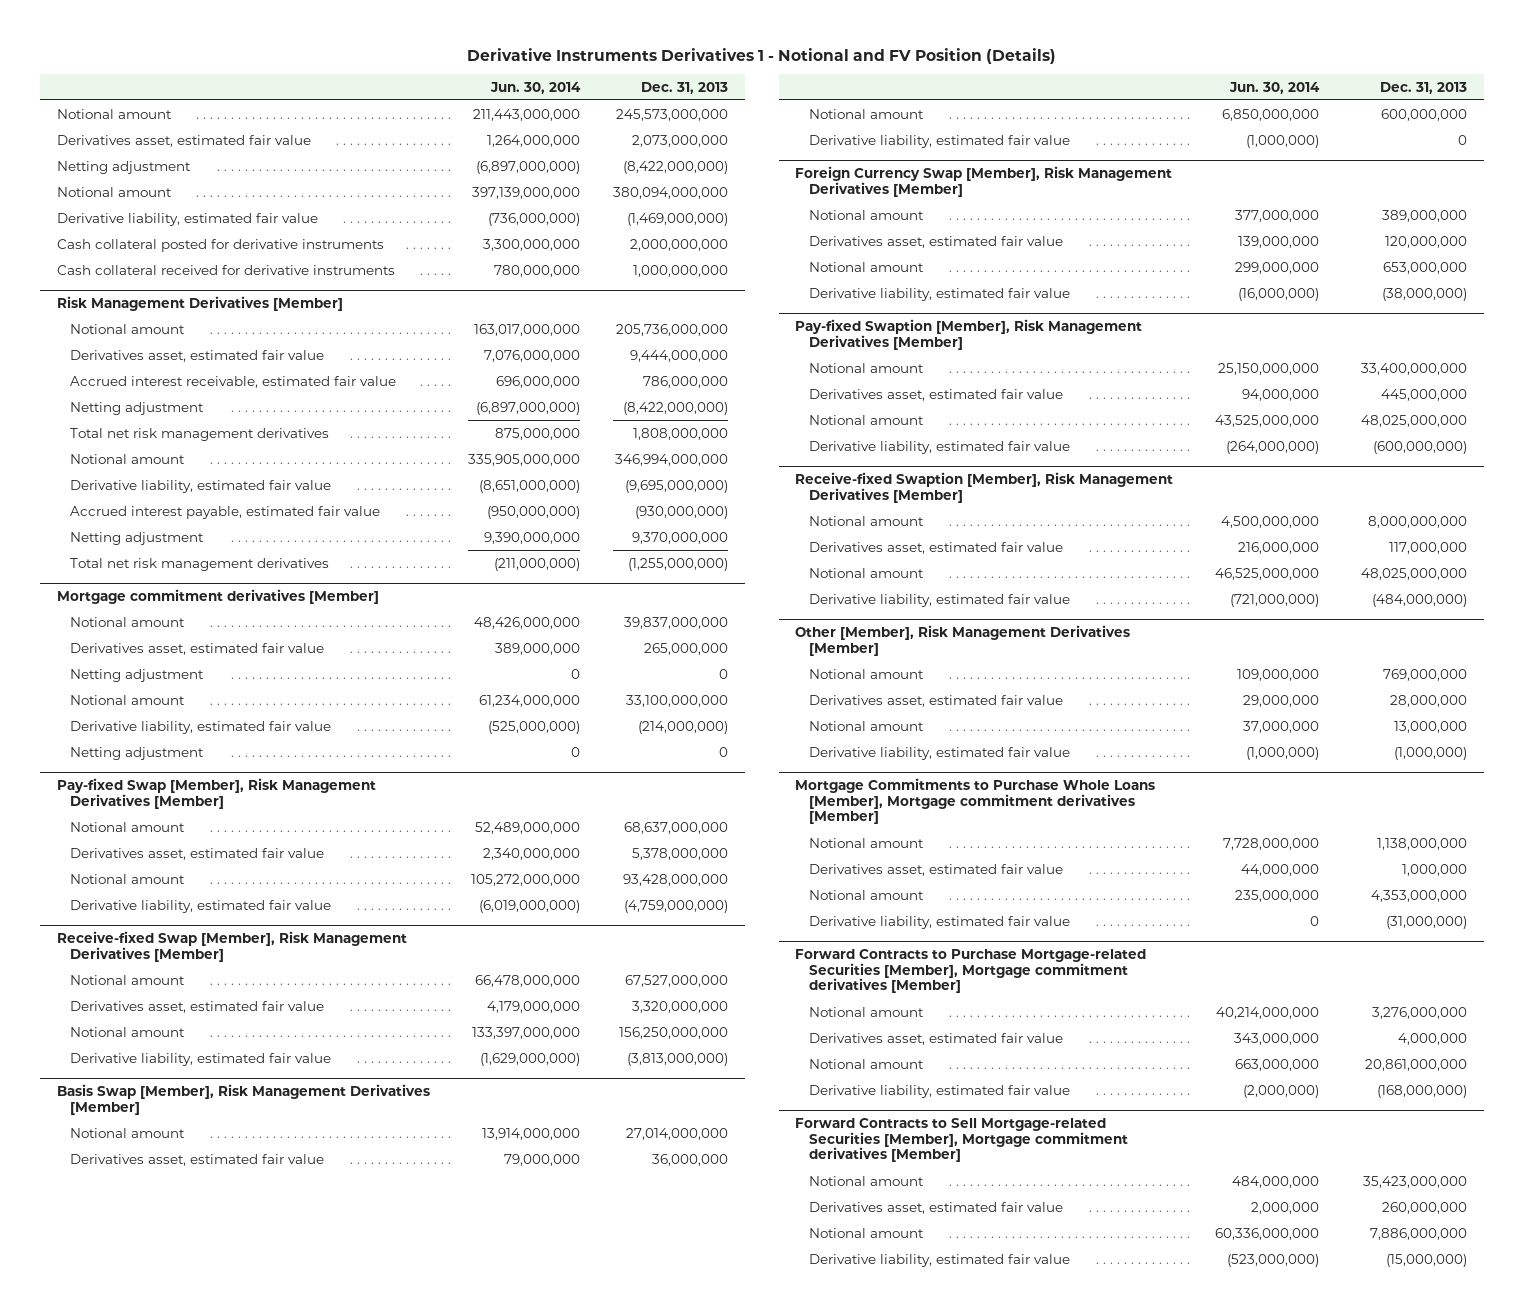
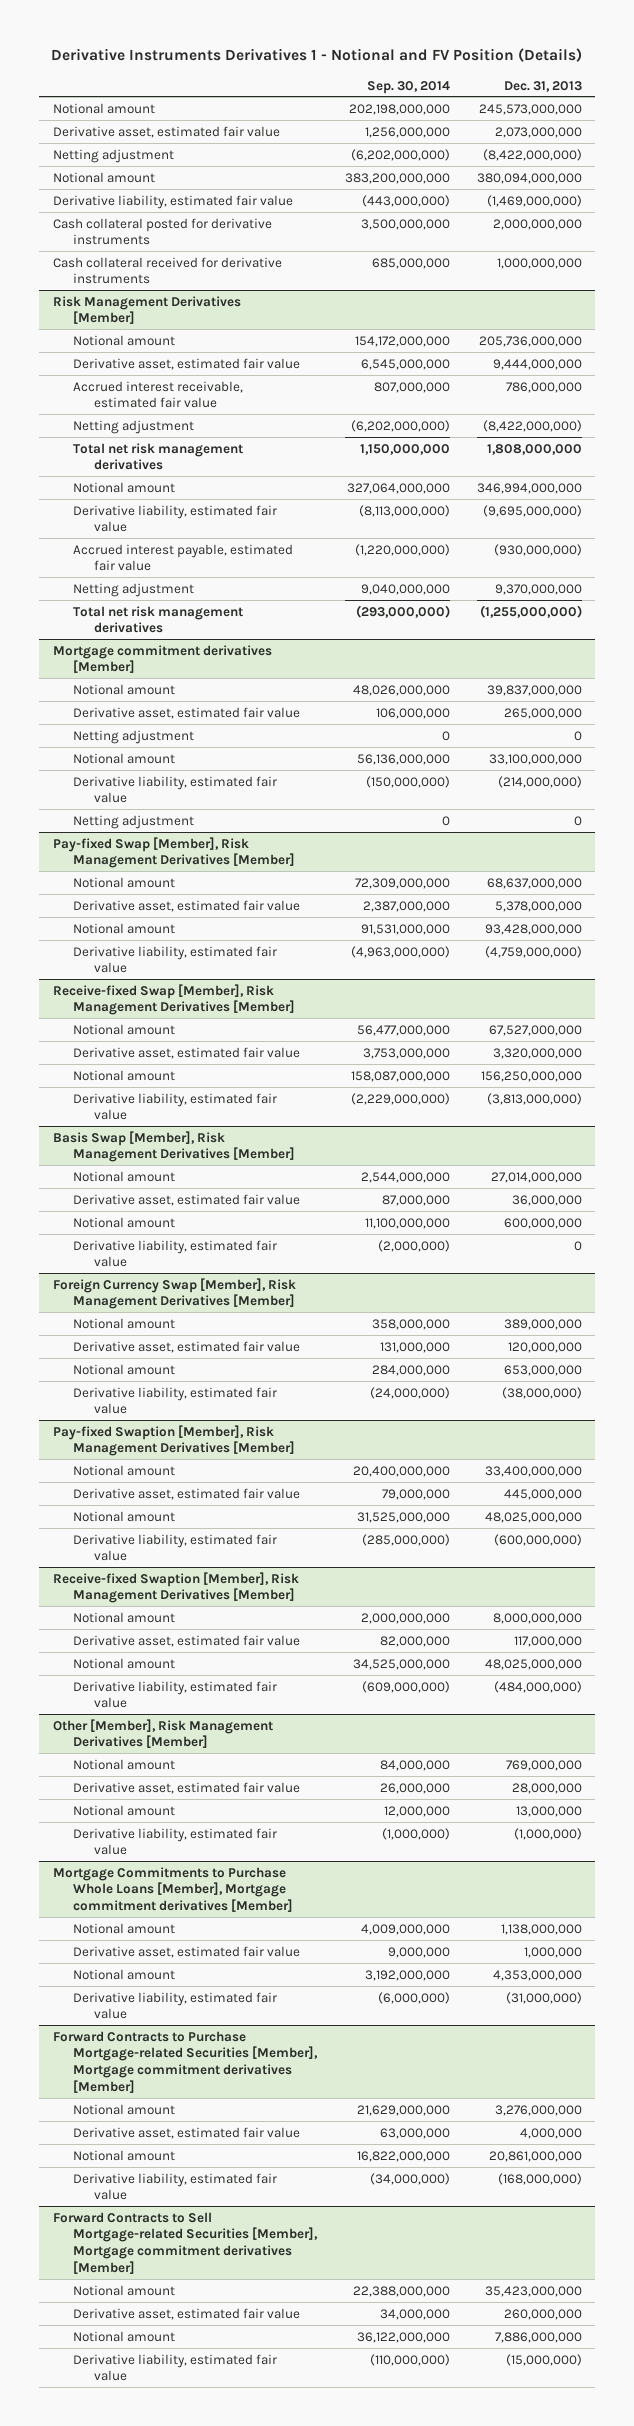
[489,81,581,94] Jun. 30, 2014 -> none
none -> [366,80,450,94] Sep. 30, 2014
[56,134,311,147] Derivatives asset, estimated fair value -> [52,125,280,138] Derivative asset, estimated fair value
[69,349,324,362] Derivatives asset, estimated fair value -> [73,357,301,370] Derivative asset, estimated fair value
[69,642,324,655] Derivatives asset, estimated fair value -> [73,706,301,719] Derivative asset, estimated fair value
[69,847,324,860] Derivatives asset, estimated fair value -> [73,899,301,912] Derivative asset, estimated fair value
[69,1000,324,1013] Derivatives asset, estimated fair value -> [73,1046,301,1059] Derivative asset, estimated fair value
[69,1153,324,1166] Derivatives asset, estimated fair value -> [73,1193,301,1206] Derivative asset, estimated fair value
[808,235,1063,248] Derivatives asset, estimated fair value -> [73,1340,301,1353] Derivative asset, estimated fair value
[808,388,1063,401] Derivatives asset, estimated fair value -> [73,1487,301,1500] Derivative asset, estimated fair value
[808,541,1063,554] Derivatives asset, estimated fair value -> [73,1634,301,1647] Derivative asset, estimated fair value
[808,694,1063,707] Derivatives asset, estimated fair value -> [73,1781,301,1794] Derivative asset, estimated fair value
[808,863,1063,876] Derivatives asset, estimated fair value -> [73,1945,301,1958] Derivative asset, estimated fair value
[808,1032,1063,1045] Derivatives asset, estimated fair value -> [73,2126,301,2139] Derivative asset, estimated fair value
[808,1201,1063,1214] Derivatives asset, estimated fair value -> [73,2307,301,2320] Derivative asset, estimated fair value

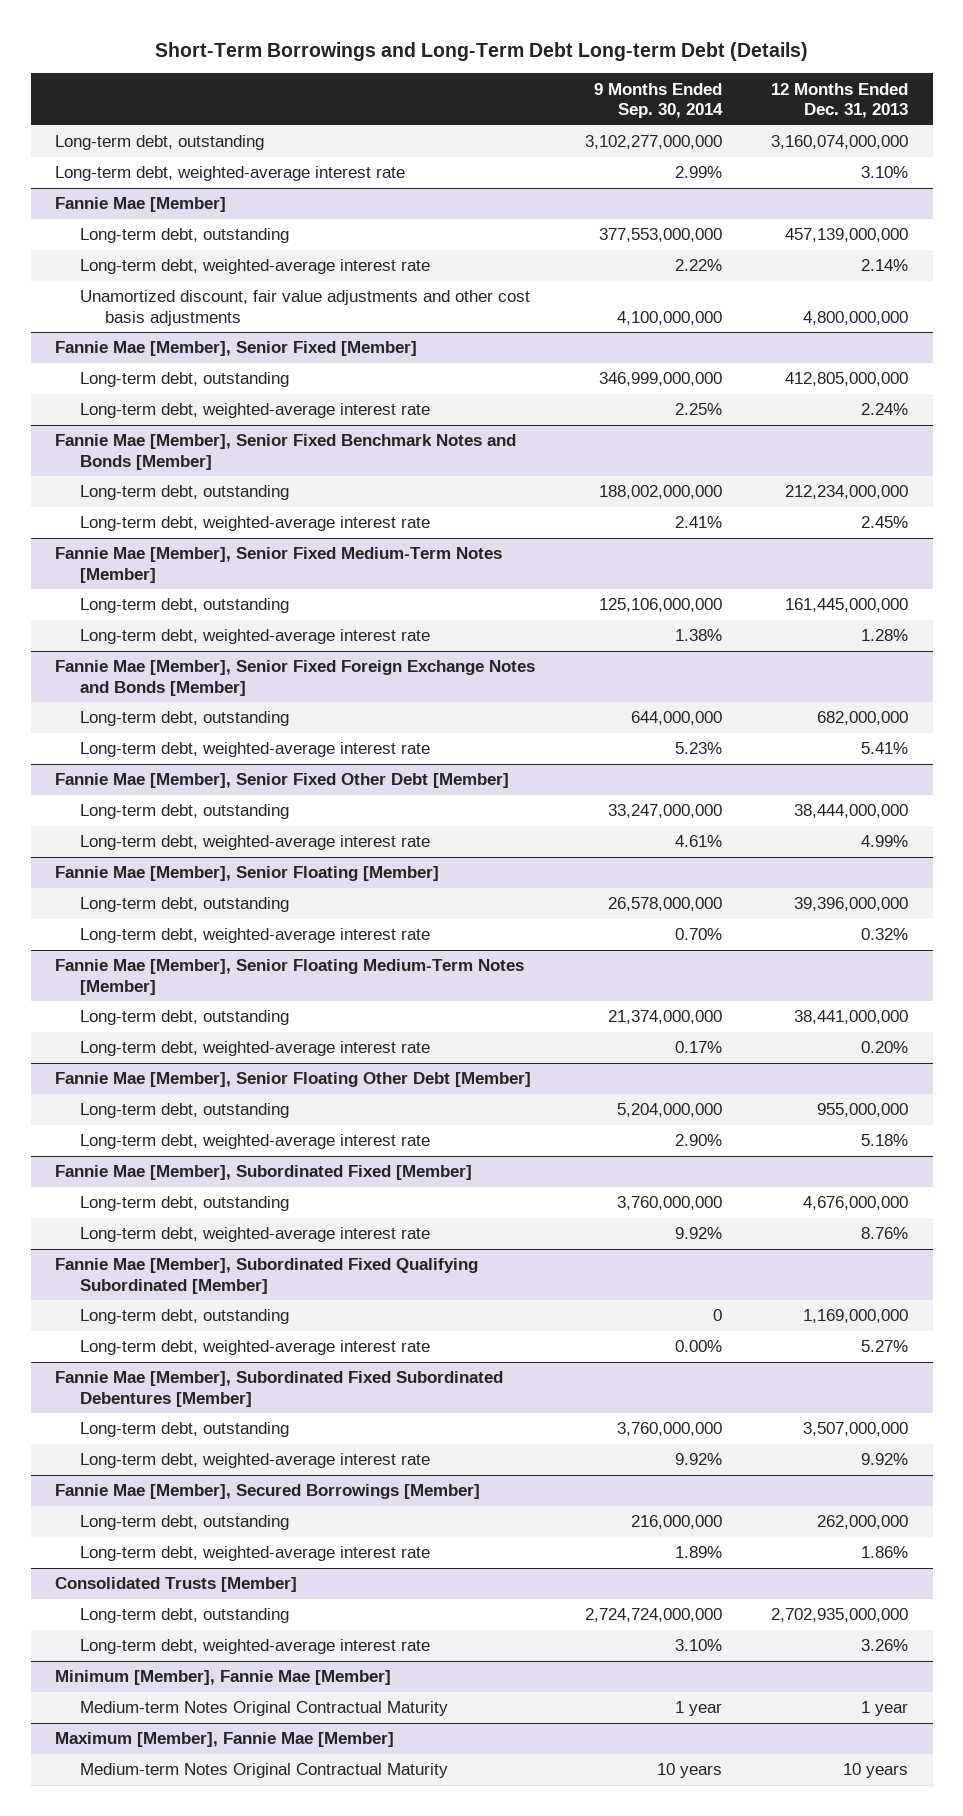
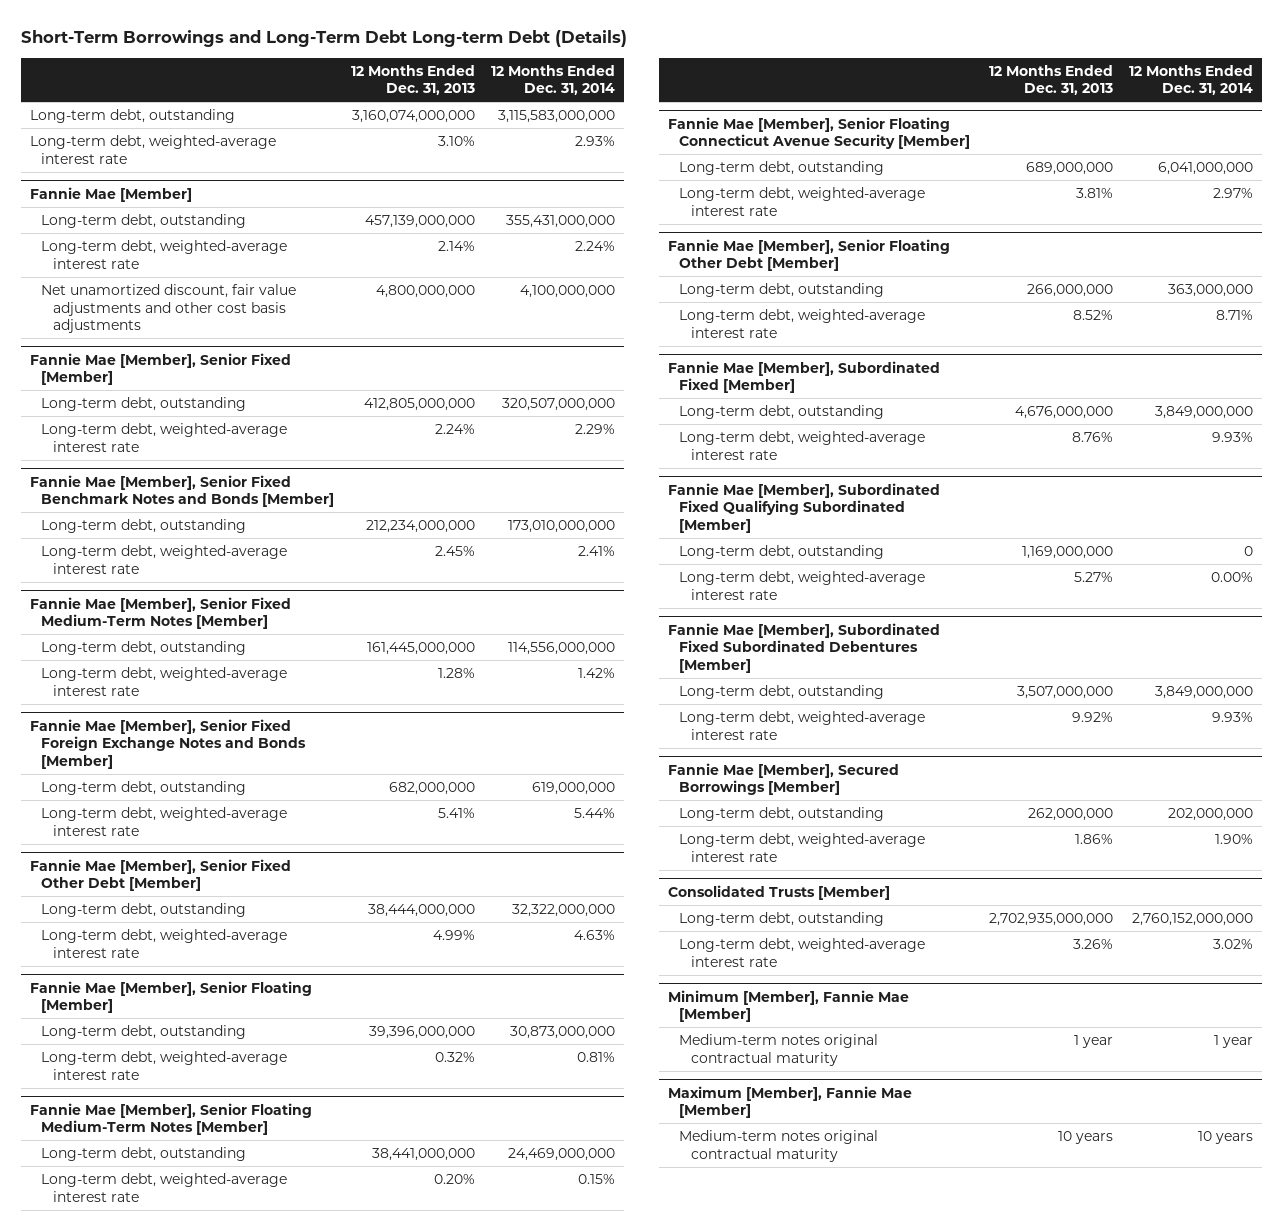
[593,82,723,119] 9 Months Ended Sep. 30, 2014 -> none
none -> [491,64,616,96] 12 Months Ended Dec. 31, 2014
[80,290,531,326] Unamortized discount, fair value adjustments and other cost basis adjustments -> [41,284,297,334] Net unamortized discount, fair value adjustments and other cost basis adjustments
none -> [667,116,971,150] Fannie Mae [Member], Senior Floating Connecticut Avenue Security [Member]
none -> [679,161,885,176] Long-term debt, outstanding
none -> [679,187,926,216] Long-term debt, weighted-average interest rate
[817,1103,909,1118] 955,000,000 -> [1026,284,1113,298] 266,000,000
[861,1134,909,1147] 5.18% -> [1072,310,1113,321] 8.52%
[80,1701,449,1717] Medium-term Notes Original Contractual Maturity -> [679,1034,879,1066] Medium-term notes original contractual maturity
[80,1763,449,1779] Medium-term Notes Original Contractual Maturity -> [679,1130,879,1162] Medium-term notes original contractual maturity

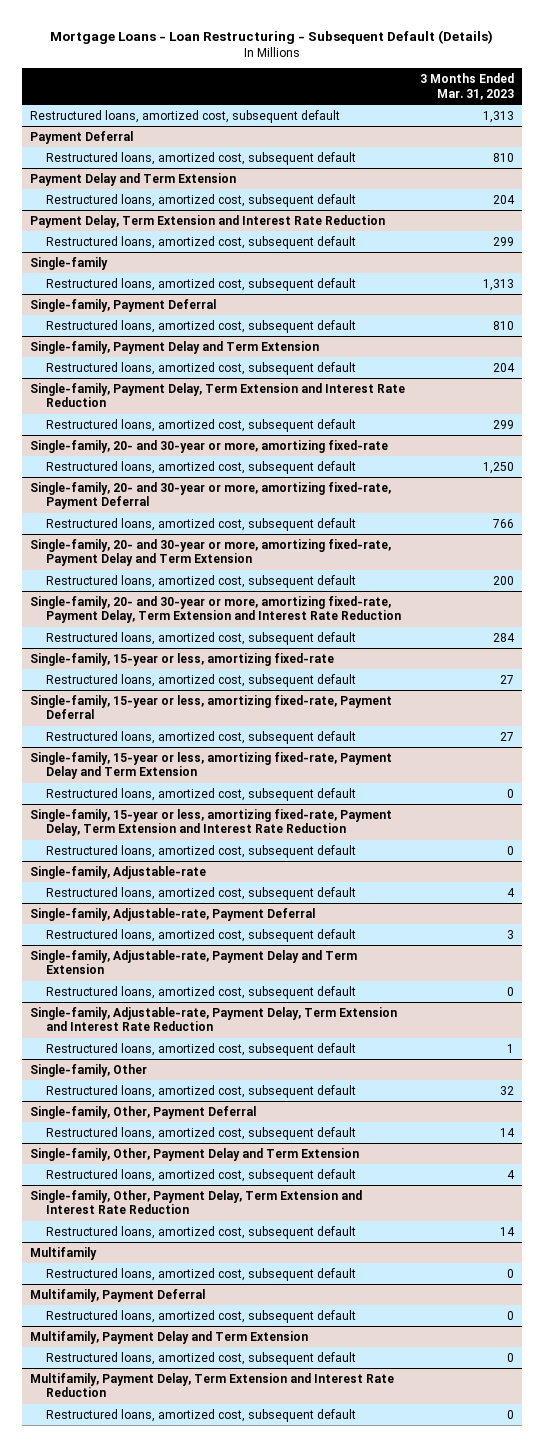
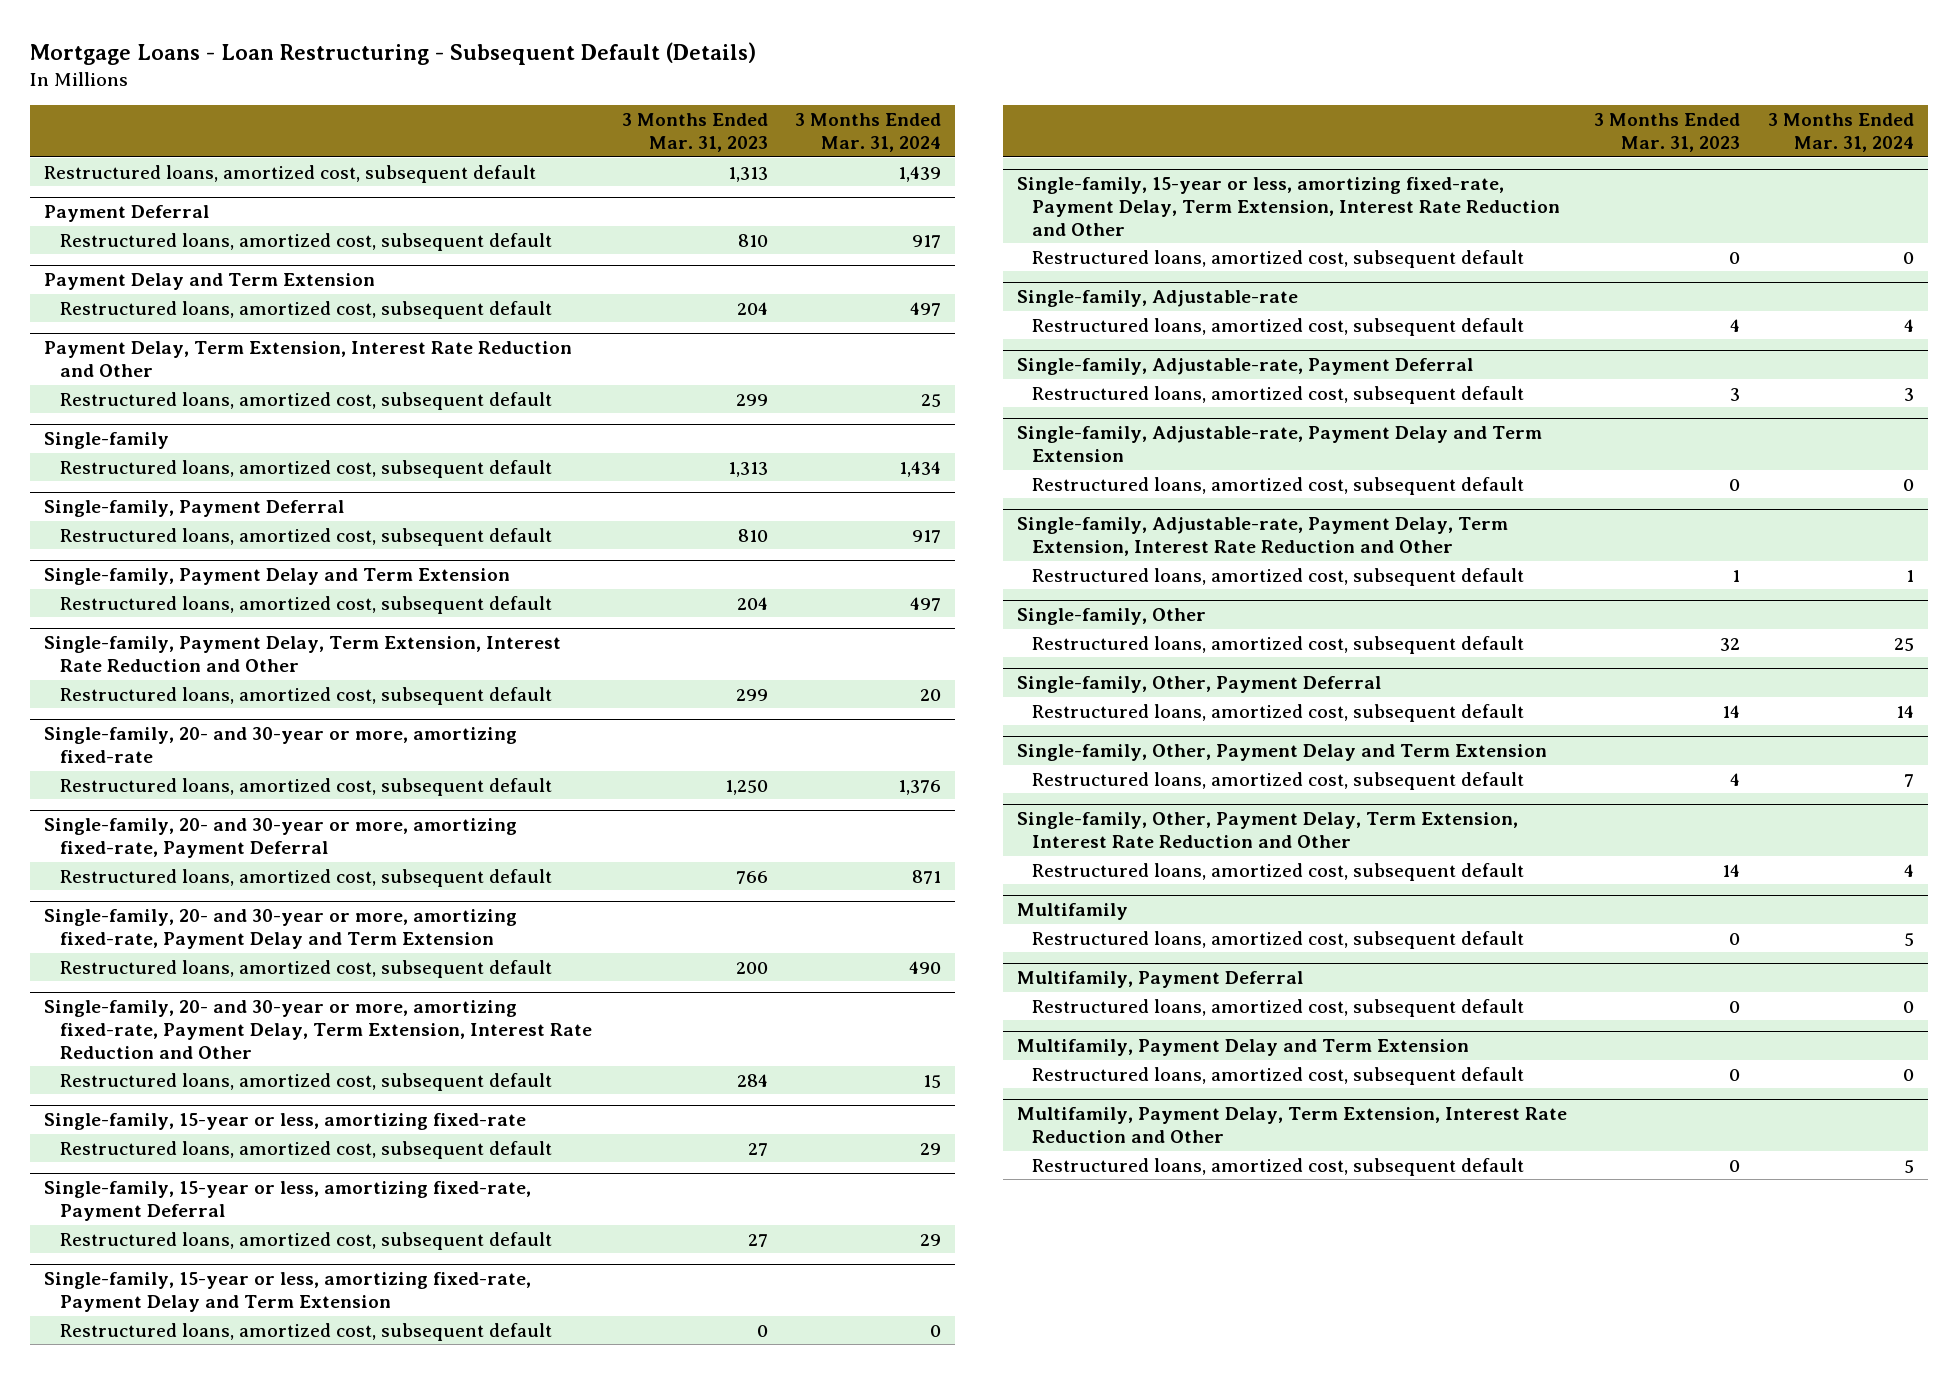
none -> [795,113,942,152] 3 Months Ended Mar. 31, 2024
[29,214,385,228] Payment Delay, Term Extension and Interest Rate Reduction -> [44,341,573,378] Payment Delay, Term Extension, Interest Rate Reduction and Other
[29,382,405,408] Single-family, Payment Delay, Term Extension and Interest Rate Reduction -> [44,636,562,673] Single-family, Payment Delay, Term Extension, Interest Rate Reduction and Other
[29,595,402,624] Single-family, 20- and 30-year or more, amortizing fixed-rate, Payment Delay, Term Extension and Interest Rate Reduction -> [44,1000,592,1059] Single-family, 20- and 30-year or more, amortizing fixed-rate, Payment Delay, Term Extension, Interest Rate Reduction and Other
[29,808,392,837] Single-family, 15-year or less, amortizing fixed-rate, Payment Delay, Term Extension and Interest Rate Reduction -> [1016,177,1561,236] Single-family, 15-year or less, amortizing fixed-rate, Payment Delay, Term Extension, Interest Rate Reduction and Other
[29,1006,397,1032] Single-family, Adjustable-rate, Payment Delay, Term Extension and Interest Rate Reduction -> [1016,517,1508,557] Single-family, Adjustable-rate, Payment Delay, Term Extension, Interest Rate Reduction and Other
[29,1189,362,1215] Single-family, Other, Payment Delay, Term Extension and Interest Rate Reduction -> [1016,812,1518,849] Single-family, Other, Payment Delay, Term Extension, Interest Rate Reduction and Other
[29,1372,394,1398] Multifamily, Payment Delay, Term Extension and Interest Rate Reduction -> [1016,1107,1567,1144] Multifamily, Payment Delay, Term Extension, Interest Rate Reduction and Other

